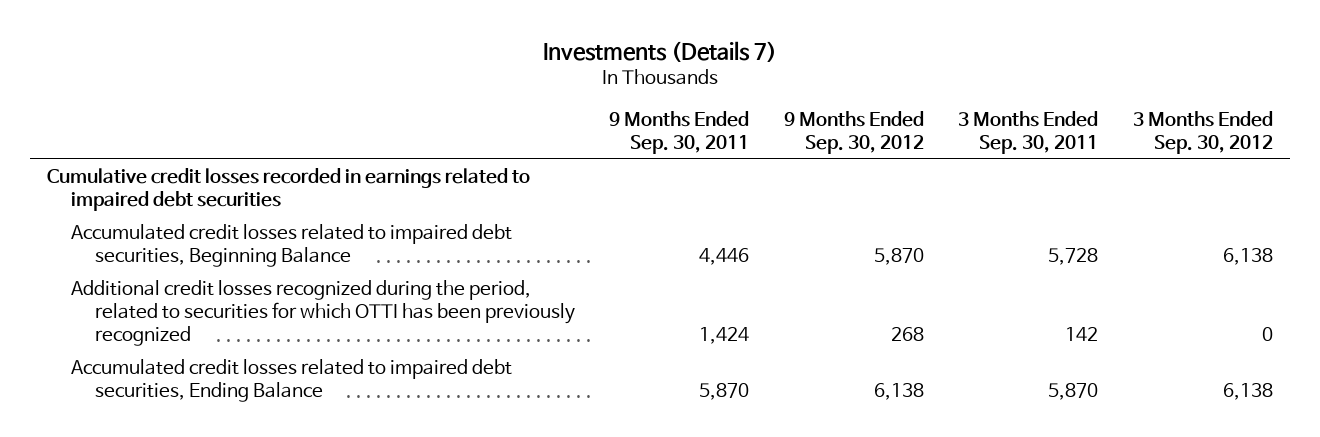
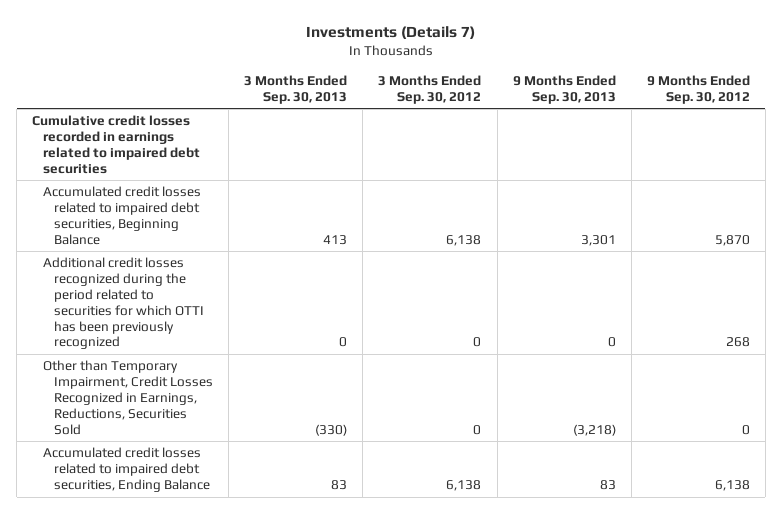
[609,111,750,155] 9 Months Ended Sep. 30, 2011 -> none
[958,111,1099,155] 3 Months Ended Sep. 30, 2011 -> none
none -> [244,74,348,104] 3 Months Ended Sep. 30, 2013
none -> [512,74,616,104] 9 Months Ended Sep. 30, 2013
[71,280,575,347] Additional credit losses recognized during the period, related to securities for which OTTI has been previously recognized -> [43,257,205,350] Additional credit losses recognized during the period related to securities for which OTTI has been previously recognized
none -> [43,360,214,435] Other than Temporary Impairment, Credit Losses Recognized in Earnings, Reductions, Securities Sold

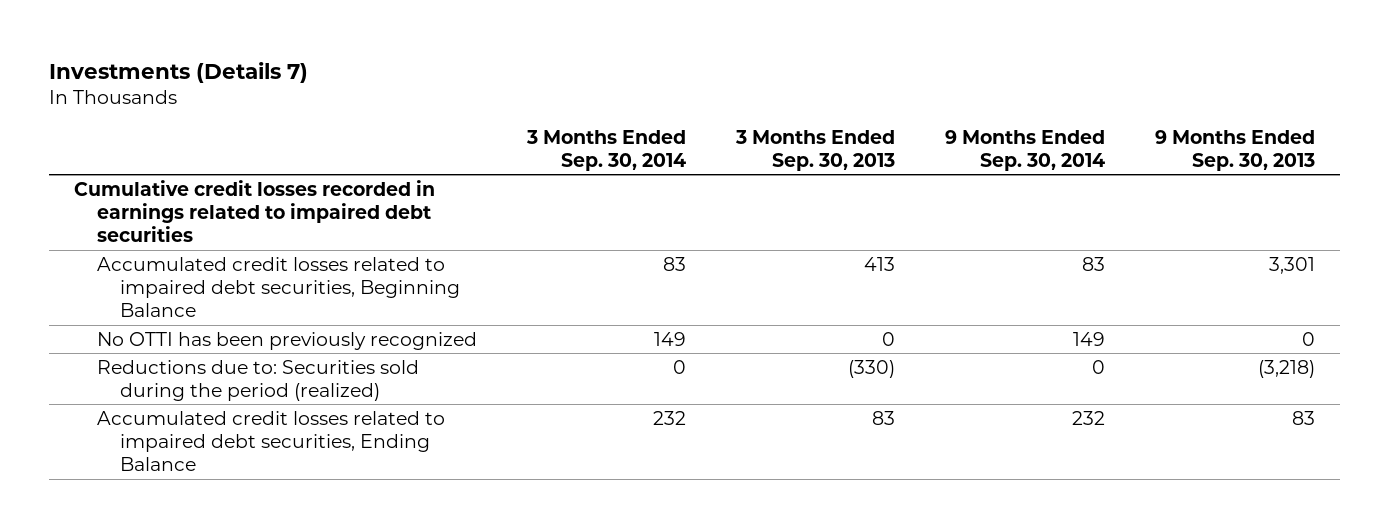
[378,74,482,104] 3 Months Ended Sep. 30, 2012 -> none
[646,74,750,104] 9 Months Ended Sep. 30, 2012 -> none
none -> [526,129,687,171] 3 Months Ended Sep. 30, 2014
none -> [945,129,1106,171] 9 Months Ended Sep. 30, 2014
[43,257,205,350] Additional credit losses recognized during the period related to securities for which OTTI has been previously recognized -> none
none -> [97,331,478,350] No OTTI has been previously recognized
[43,360,214,435] Other than Temporary Impairment, Credit Losses Recognized in Earnings, Reductions, Securities Sold -> [97,359,420,401] Reductions due to: Securities sold during the period (realized)

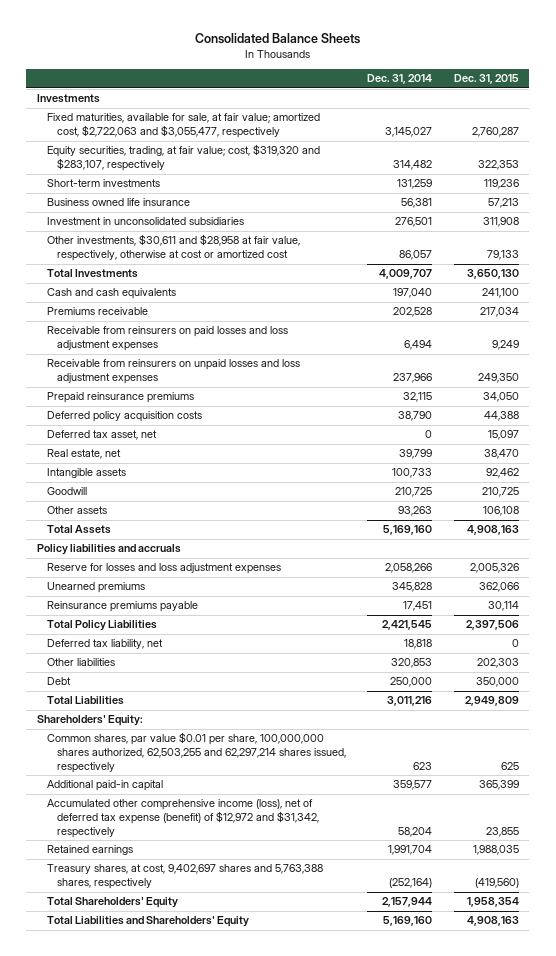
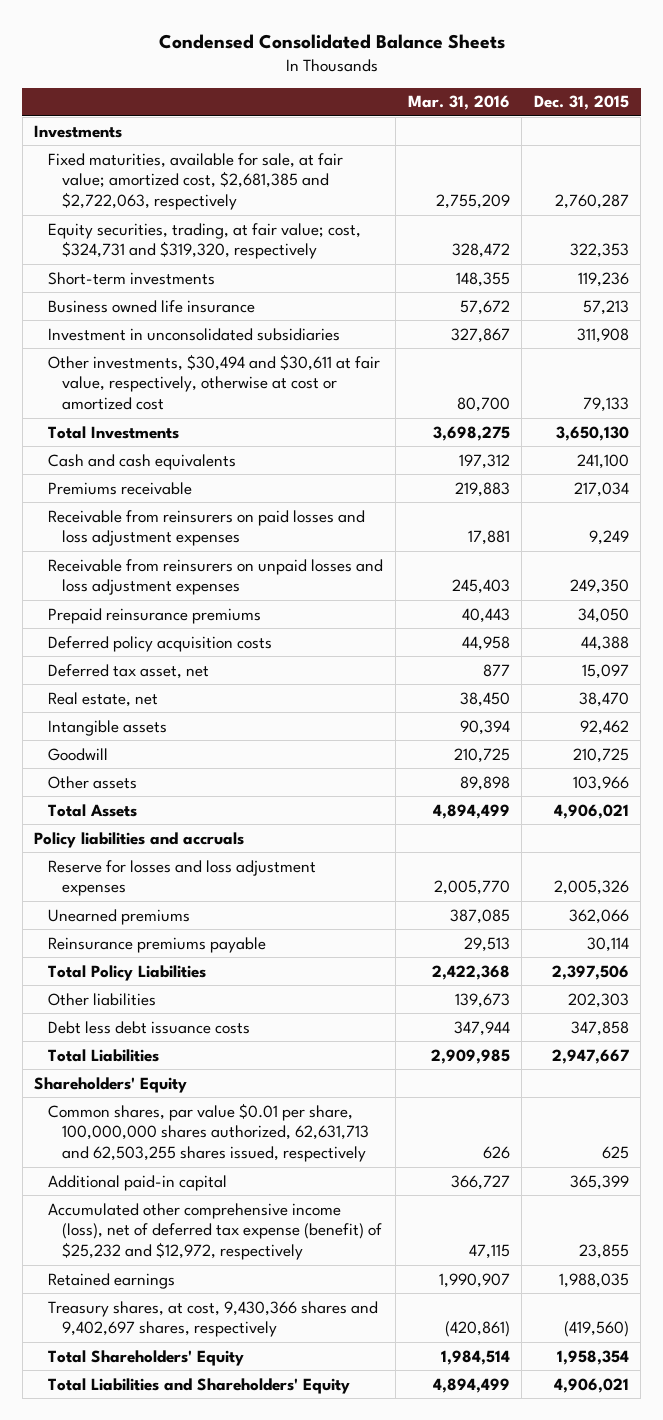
[194,33,360,45] Consolidated Balance Sheets -> [158,34,505,50] Condensed Consolidated Balance Sheets
[367,74,433,85] Dec. 31, 2014 -> none
none -> [407,95,510,111] Mar. 31, 2016
[46,113,320,139] Fixed maturities, available for sale, at fair value; amortized cost, $2,722,063 and $3,055,477, respectively -> [48,152,344,211] Fixed maturities, available for sale, at fair value; amortized cost, $2,681,385 and $2,722,063, respectively
[46,144,320,172] Equity securities, trading, at fair value; cost, $319,320 and $283,107, respectively -> [48,222,362,260] Equity securities, trading, at fair value; cost, $324,731 and $319,320, respectively
[46,234,300,262] Other investments, $30,611 and $28,958 at fair value, respectively, otherwise at cost or amortized cost -> [48,353,381,411] Other investments, $30,494 and $30,611 at fair value, respectively, otherwise at cost or amortized cost
[482,506,519,517] 106,108 -> [572,775,629,791] 103,966
[466,525,519,536] 4,908,163 -> [553,803,629,819] 4,906,021
[46,639,163,650] Deferred tax liability, net -> none
[46,677,71,686] Debt -> [48,1020,251,1034] Debt less debt issuance costs
[475,677,519,688] 350,000 -> [570,1020,629,1036] 347,858
[464,696,519,707] 2,949,809 -> [551,1048,629,1064] 2,947,667
[36,715,143,727] Shareholders' Equity: -> [34,1076,188,1093] Shareholders' Equity
[46,732,346,774] Common shares, par value $0.01 per share, 100,000,000 shares authorized, 62,503,255 and 62,297,214 shares issued, respectively -> [48,1102,370,1163] Common shares, par value $0.01 per share, 100,000,000 shares authorized, 62,631,713 and 62,503,255 shares issued, respectively
[46,799,319,839] Accumulated other comprehensive income (loss), net of deferred tax expense (benefit) of $12,972 and $31,342, respectively -> [48,1202,383,1261] Accumulated other comprehensive income (loss), net of deferred tax expense (benefit) of $25,232 and $12,972, respectively
[46,864,323,890] Treasury shares, at cost, 9,402,697 shares and 5,763,388 shares, respectively -> [48,1300,379,1338] Treasury shares, at cost, 9,430,366 shares and 9,402,697 shares, respectively
[466,916,519,927] 4,908,163 -> [553,1377,629,1393] 4,906,021

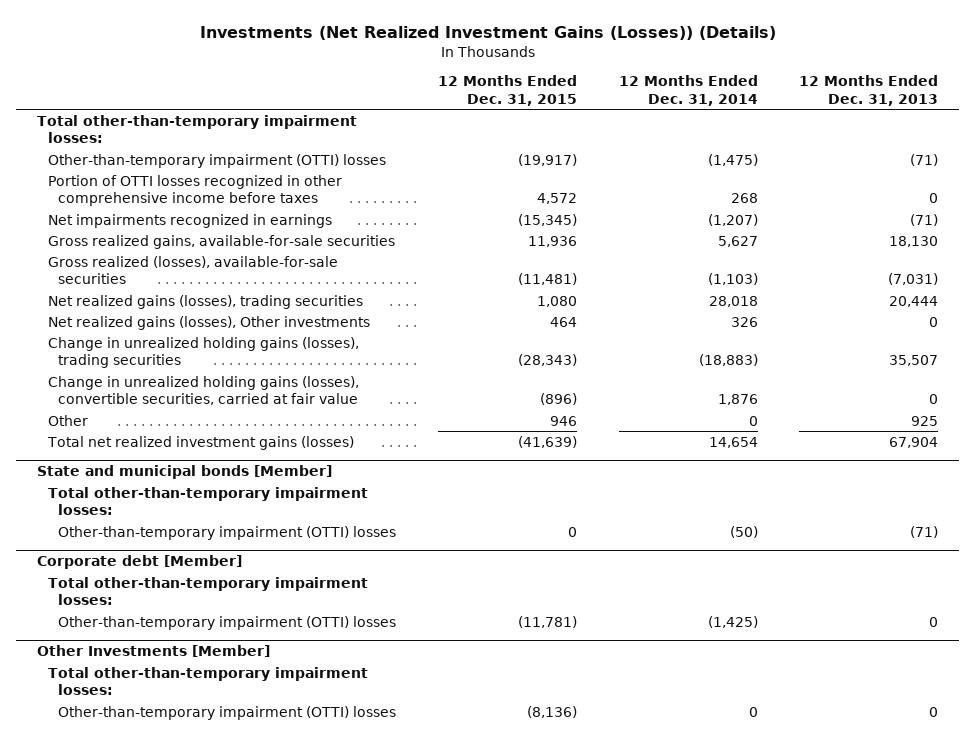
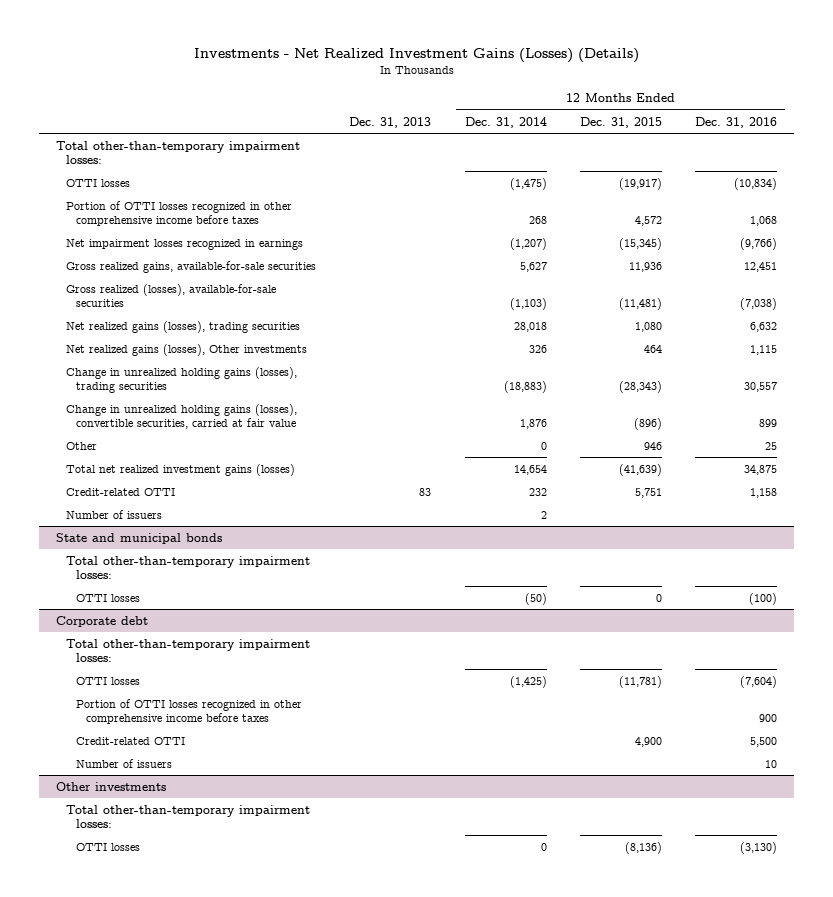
[199,25,776,40] Investments (Net Realized Investment Gains (Losses)) (Details) -> [193,48,639,64] Investments - Net Realized Investment Gains (Losses) (Details)
[799,75,939,106] 12 Months Ended Dec. 31, 2013 -> none
none -> [349,116,432,128] Dec. 31, 2013
none -> [695,116,778,128] Dec. 31, 2016
[47,153,386,168] Other-than-temporary impairment (OTTI) losses -> [66,178,131,187] OTTI losses
[47,213,332,228] Net impairments recognized in earnings -> [66,238,304,250] Net impairment losses recognized in earnings
none -> [66,487,176,496] Credit-related OTTI
none -> [66,509,163,519] Number of issuers
[37,465,333,480] State and municipal bonds [Member] -> [56,532,223,544] State and municipal bonds
[58,525,397,540] Other-than-temporary impairment (OTTI) losses -> [76,593,141,602] OTTI losses
[37,555,243,570] Corporate debt [Member] -> [56,615,149,627] Corporate debt
[58,615,397,630] Other-than-temporary impairment (OTTI) losses -> [76,676,141,685] OTTI losses
none -> [76,698,303,724] Portion of OTTI losses recognized in other comprehensive income before taxes
none -> [76,736,186,745] Credit-related OTTI
none -> [76,758,173,768] Number of issuers
[37,645,271,658] Other Investments [Member] -> [56,781,167,791] Other investments
[58,705,397,720] Other-than-temporary impairment (OTTI) losses -> [76,842,141,851] OTTI losses

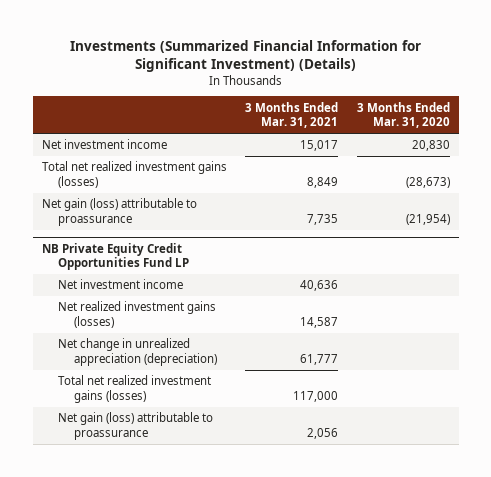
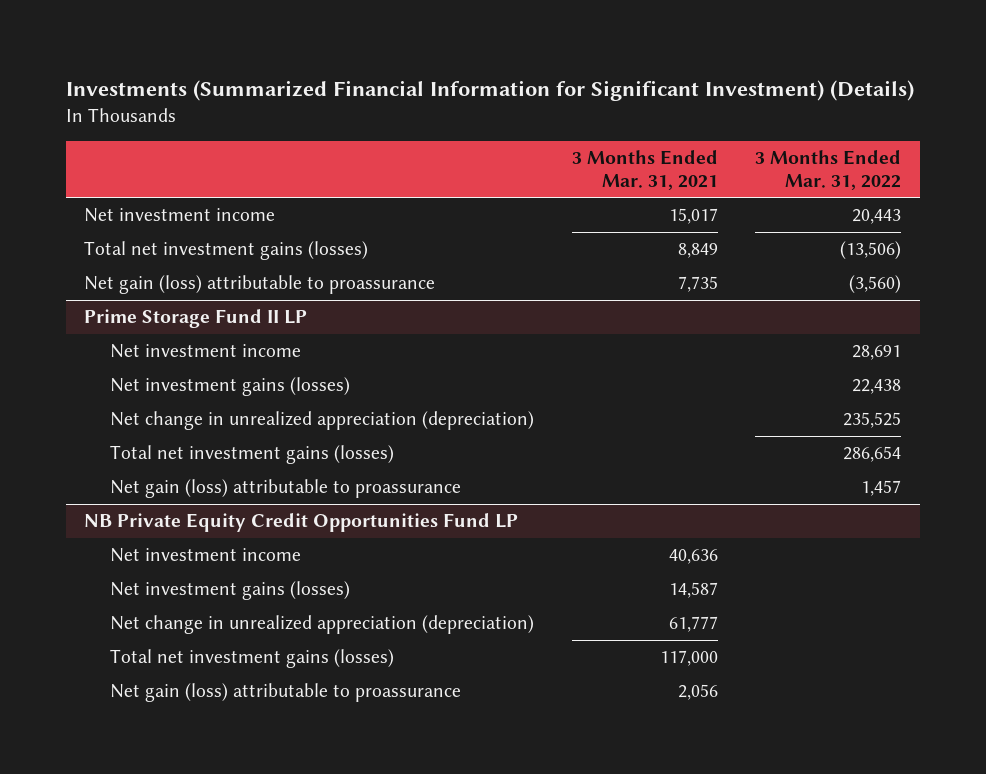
[356,101,450,129] 3 Months Ended Mar. 31, 2020 -> none
none -> [755,149,902,190] 3 Months Ended Mar. 31, 2022
[41,161,227,188] Total net realized investment gains (losses) -> [84,241,369,261] Total net investment gains (losses)
none -> [84,309,308,329] Prime Storage Fund II LP
none -> [109,344,301,359] Net investment income
none -> [109,377,350,397] Net investment gains (losses)
none -> [109,411,534,431] Net change in unrealized appreciation (depreciation)
none -> [109,445,394,465] Total net investment gains (losses)
none -> [109,479,461,499] Net gain (loss) attributable to proassurance
[57,301,216,328] Net realized investment gains (losses) -> [109,581,350,601] Net investment gains (losses)
[57,375,211,403] Total net realized investment gains (losses) -> [109,649,394,669] Total net investment gains (losses)

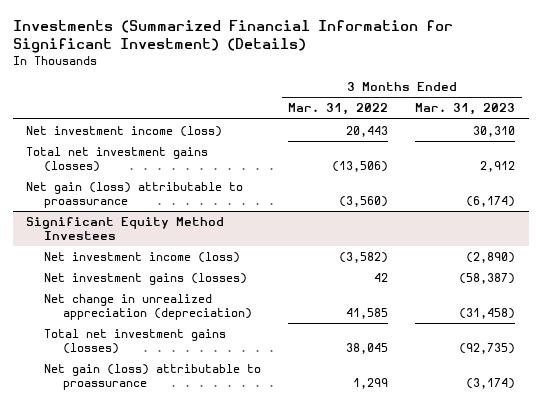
[571,149,718,190] 3 Months Ended Mar. 31, 2021 -> none
none -> [415,103,516,116] Mar. 31, 2023
[84,208,276,223] Net investment income -> [26,126,223,138] Net investment income (loss)
[84,309,308,329] Prime Storage Fund II LP -> none
[84,513,519,533] NB Private Equity Credit Opportunities Fund LP -> none
[109,548,301,563] Net investment income -> none
[109,581,350,601] Net investment gains (losses) -> none
[109,615,534,635] Net change in unrealized appreciation (depreciation) -> none
[109,649,394,669] Total net investment gains (losses) -> none
[109,683,461,703] Net gain (loss) attributable to proassurance -> none
none -> [26,217,225,240] Significant Equity Method Investees
[109,344,301,359] Net investment income -> [44,252,241,264] Net investment income (loss)
[852,345,902,361] 28,691 -> [339,252,389,264] (3,582)
[852,379,902,395] 22,438 -> [374,273,389,283] 42
[843,412,902,429] 235,525 -> [346,307,389,319] 41,585
[843,446,902,463] 286,654 -> [346,342,389,354] 38,045
[861,480,902,497] 1,457 -> [353,377,389,389] 1,299

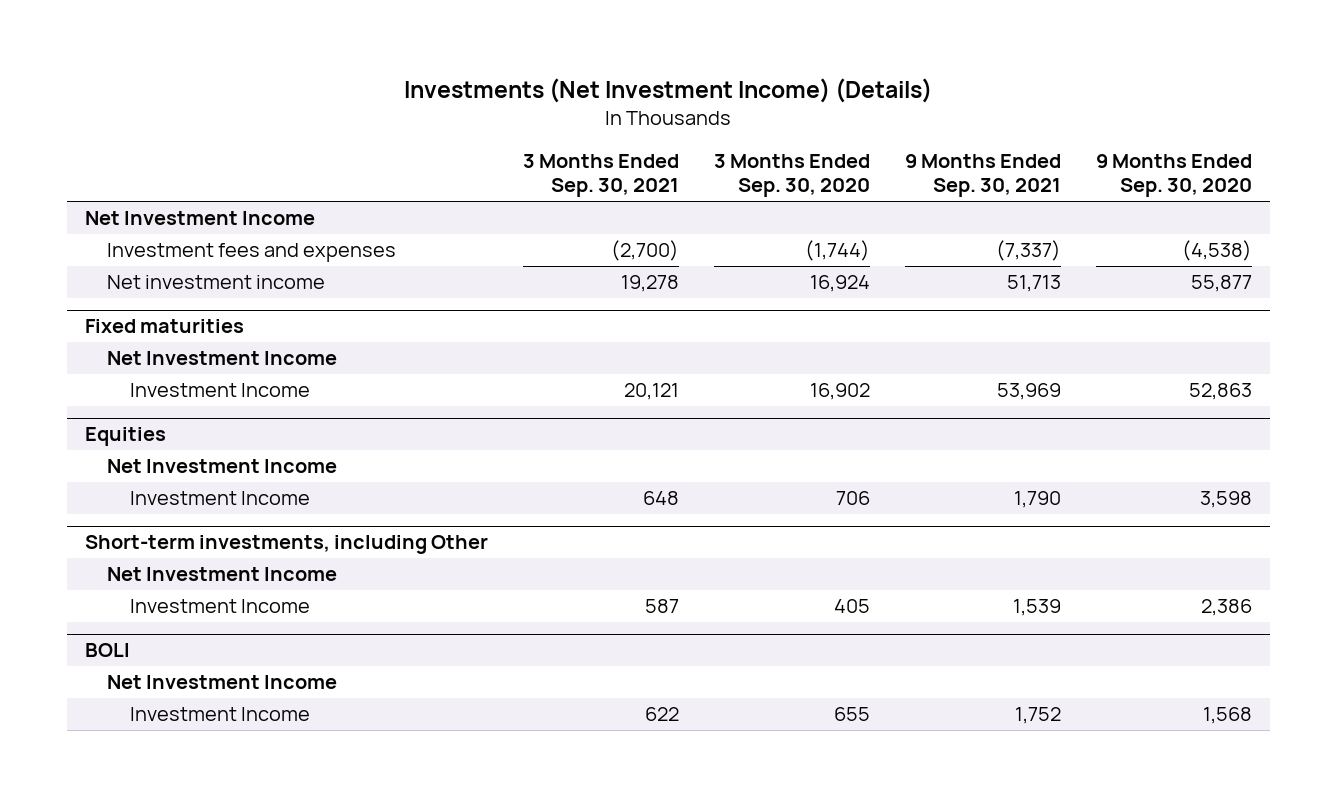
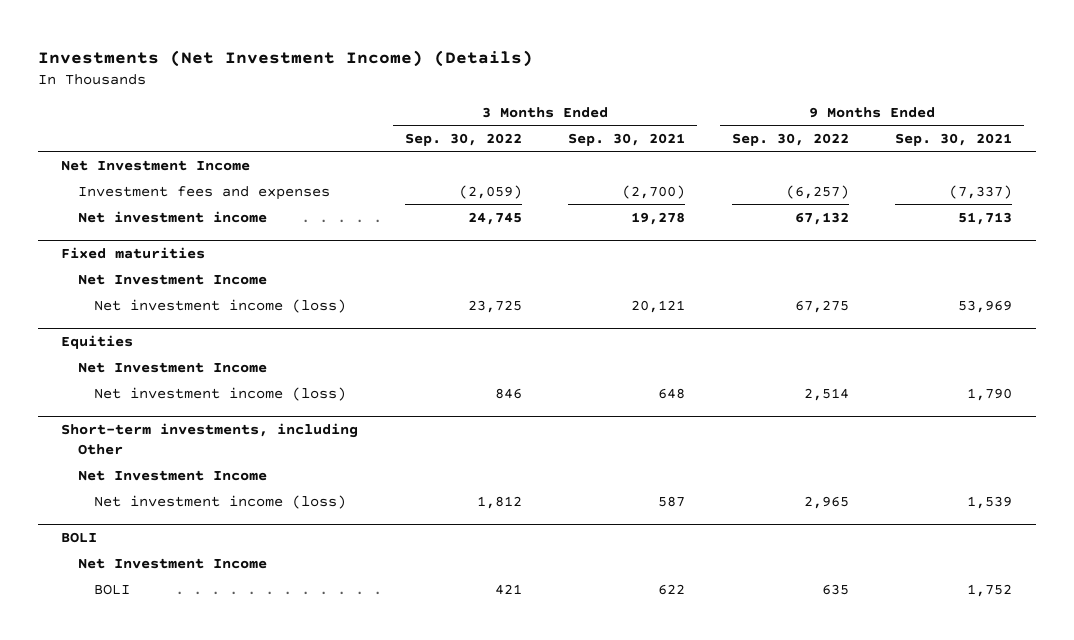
[713,154,870,198] 3 Months Ended Sep. 30, 2020 -> none
[1096,154,1253,198] 9 Months Ended Sep. 30, 2020 -> none
none -> [404,132,522,146] Sep. 30, 2022
none -> [731,132,849,146] Sep. 30, 2022
[129,383,310,398] Investment Income -> [93,298,346,313] Net investment income (loss)
[129,491,310,506] Investment Income -> [93,386,346,401] Net investment income (loss)
[129,599,310,614] Investment Income -> [93,494,346,509] Net investment income (loss)
[129,707,310,722] Investment Income -> [93,583,130,595] BOLI

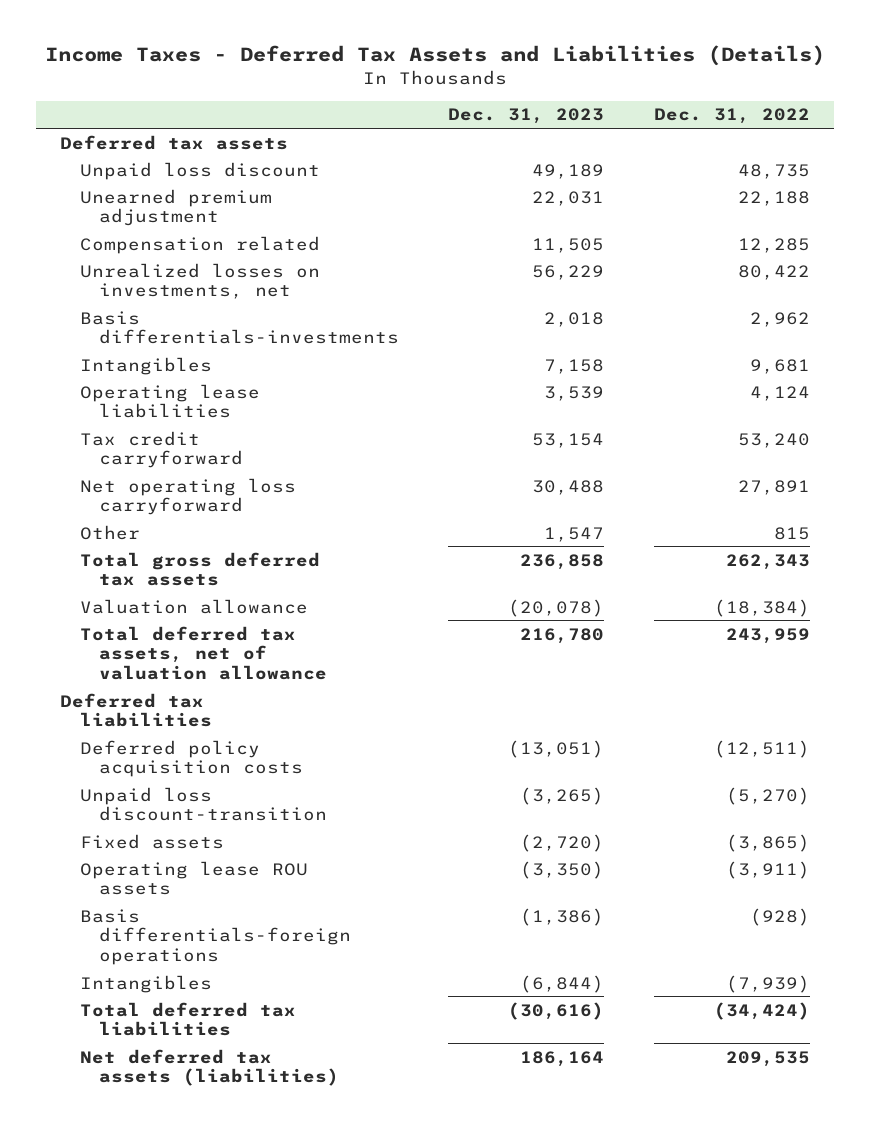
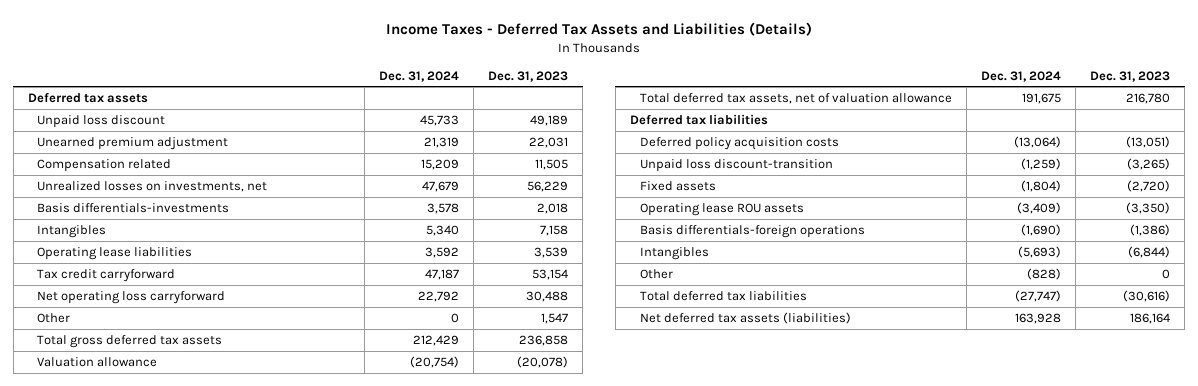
[653,108,810,125] Dec. 31, 2022 -> none
none -> [378,70,459,82] Dec. 31, 2024
none -> [639,269,673,280] Other

